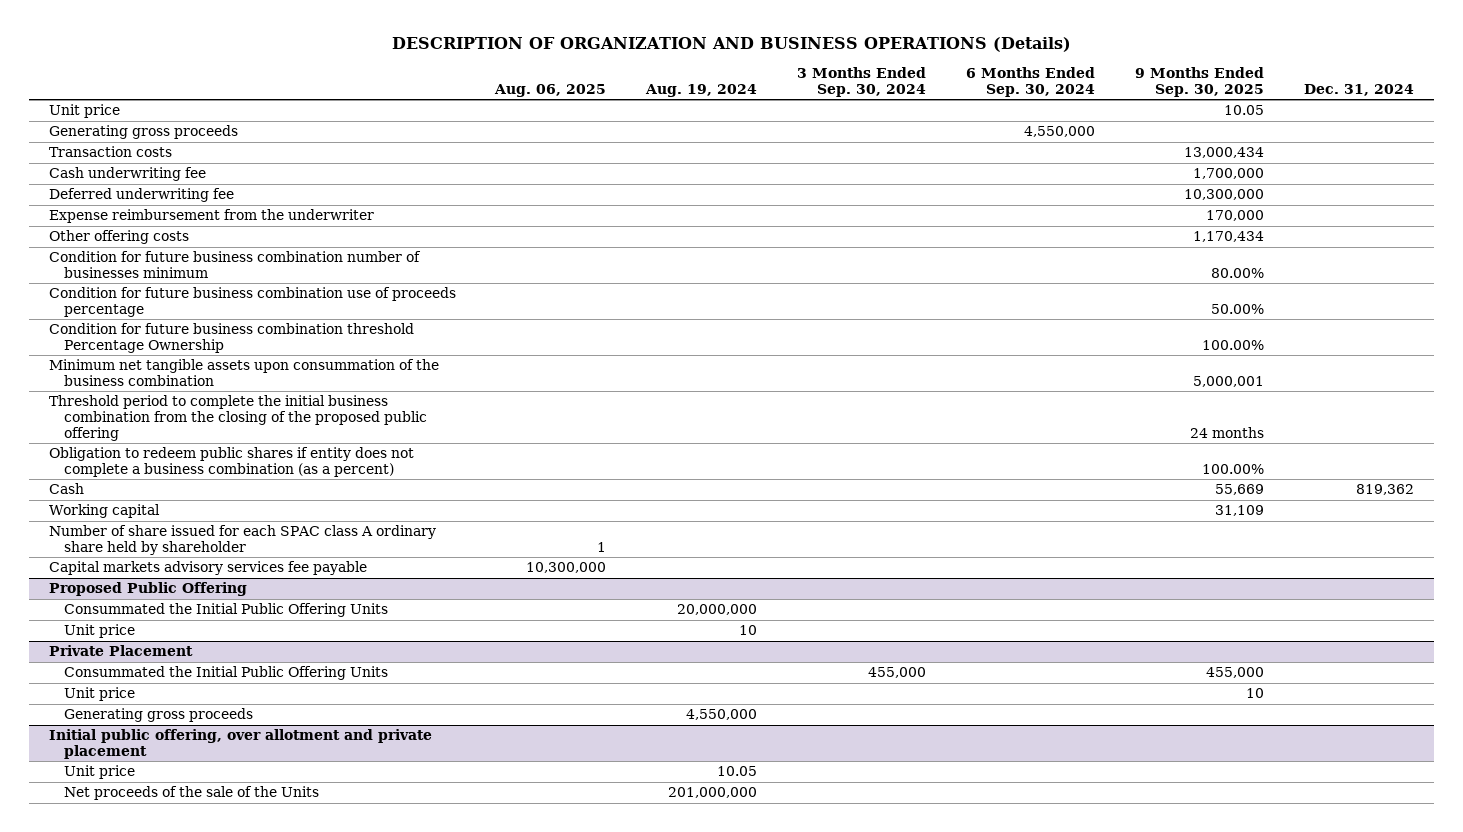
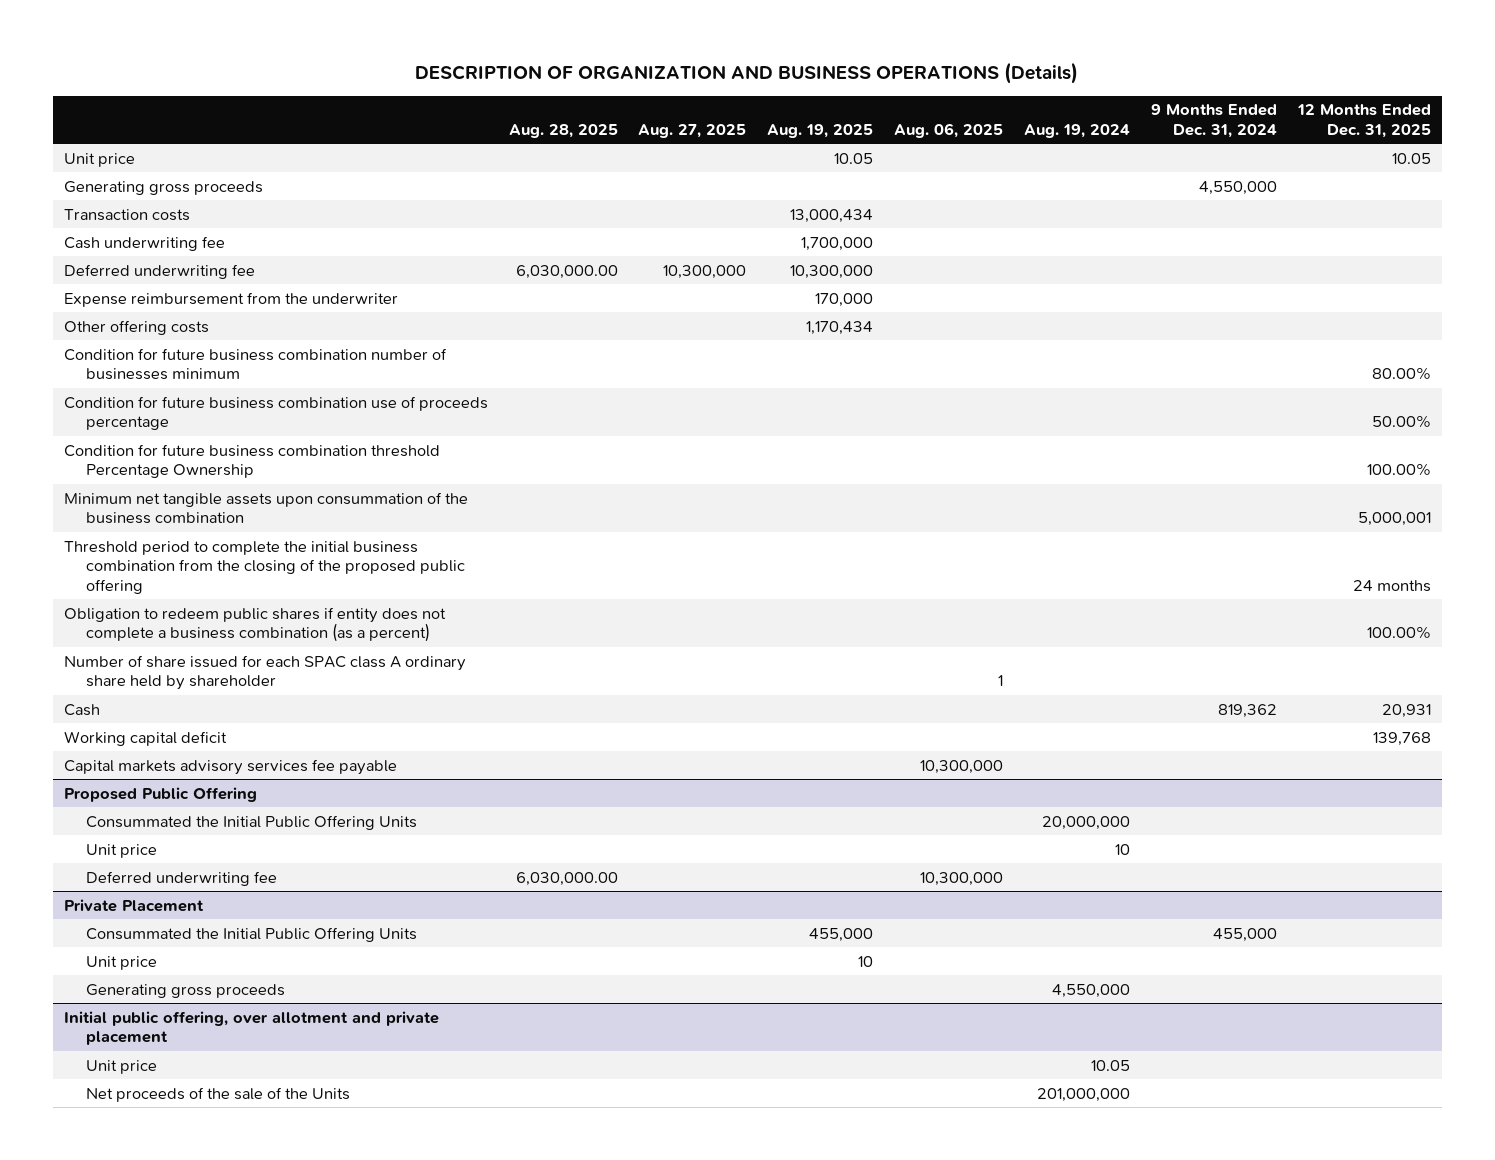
[797,67,927,97] 3 Months Ended Sep. 30, 2024 -> none
[966,67,1096,97] 6 Months Ended Sep. 30, 2024 -> none
[1135,67,1265,97] 9 Months Ended Sep. 30, 2025 -> none
[1304,83,1415,96] Dec. 31, 2024 -> none
none -> [508,123,618,138] Aug. 28, 2025
none -> [638,123,747,138] Aug. 27, 2025
none -> [767,123,874,138] Aug. 19, 2025
none -> [1151,104,1278,138] 9 Months Ended Dec. 31, 2024
none -> [1297,104,1432,138] 12 Months Ended Dec. 31, 2025
[48,504,160,519] Working capital -> none
[48,483,84,495] Cash -> [63,703,100,716] Cash
none -> [63,730,227,746] Working capital deficit
none -> [85,870,277,886] Deferred underwriting fee

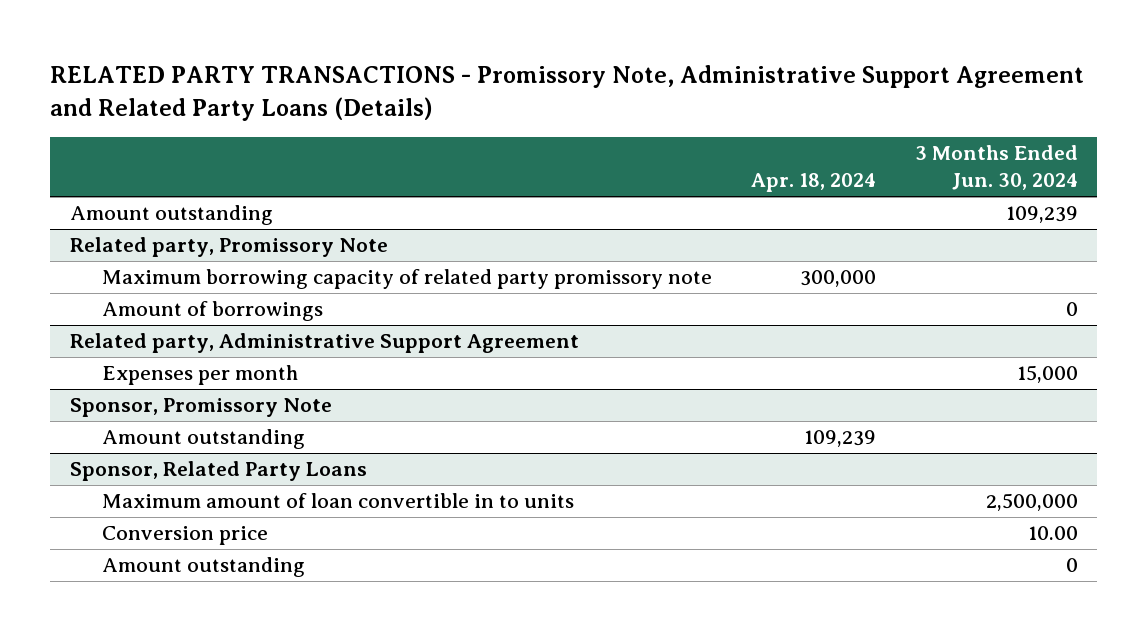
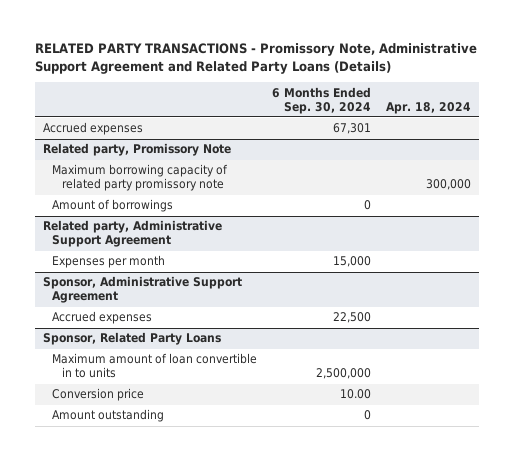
[914,145,1078,191] 3 Months Ended Jun. 30, 2024 -> none
none -> [272,86,372,114] 6 Months Ended Sep. 30, 2024
[69,205,273,226] Amount outstanding -> none
none -> [42,122,143,136] Accrued expenses
[69,398,332,418] Sponsor, Promissory Note -> none
[101,429,305,450] Amount outstanding -> none
none -> [42,276,242,304] Sponsor, Administrative Support Agreement
none -> [52,311,153,325] Accrued expenses

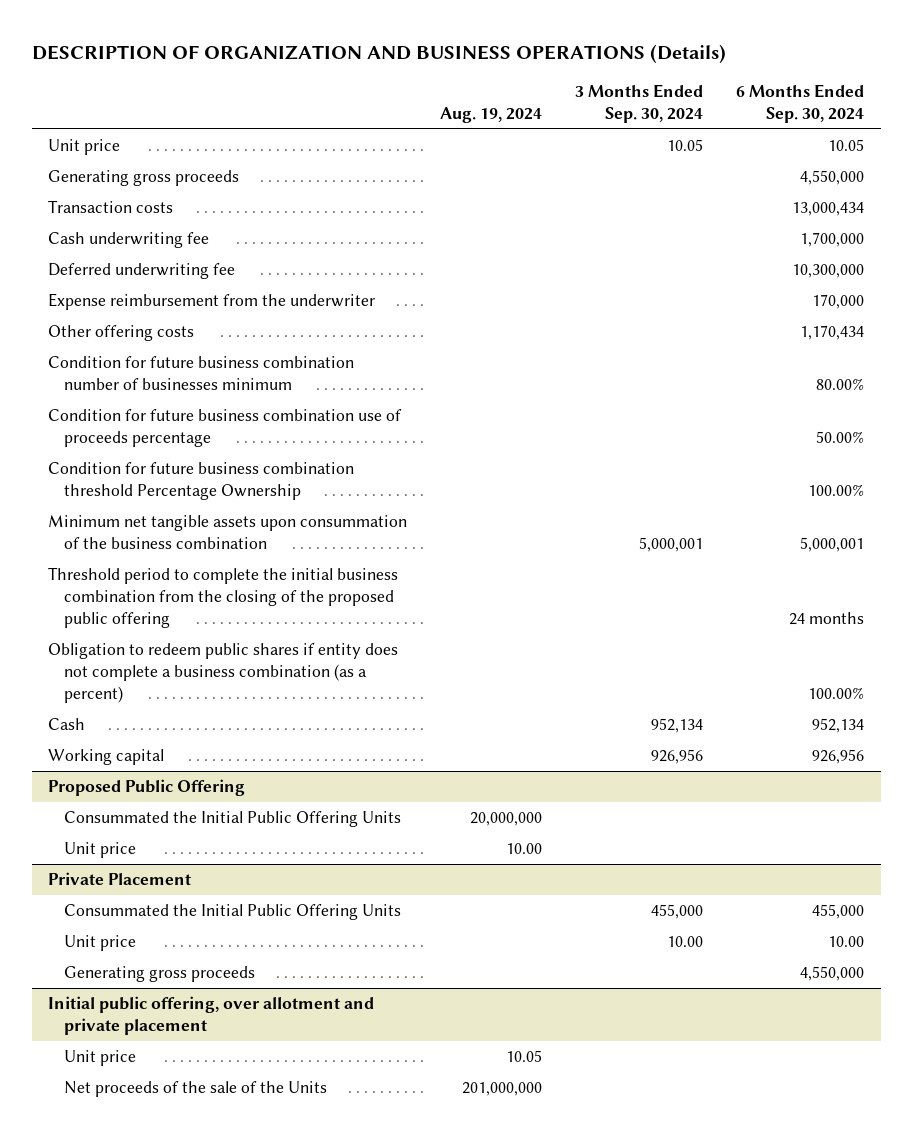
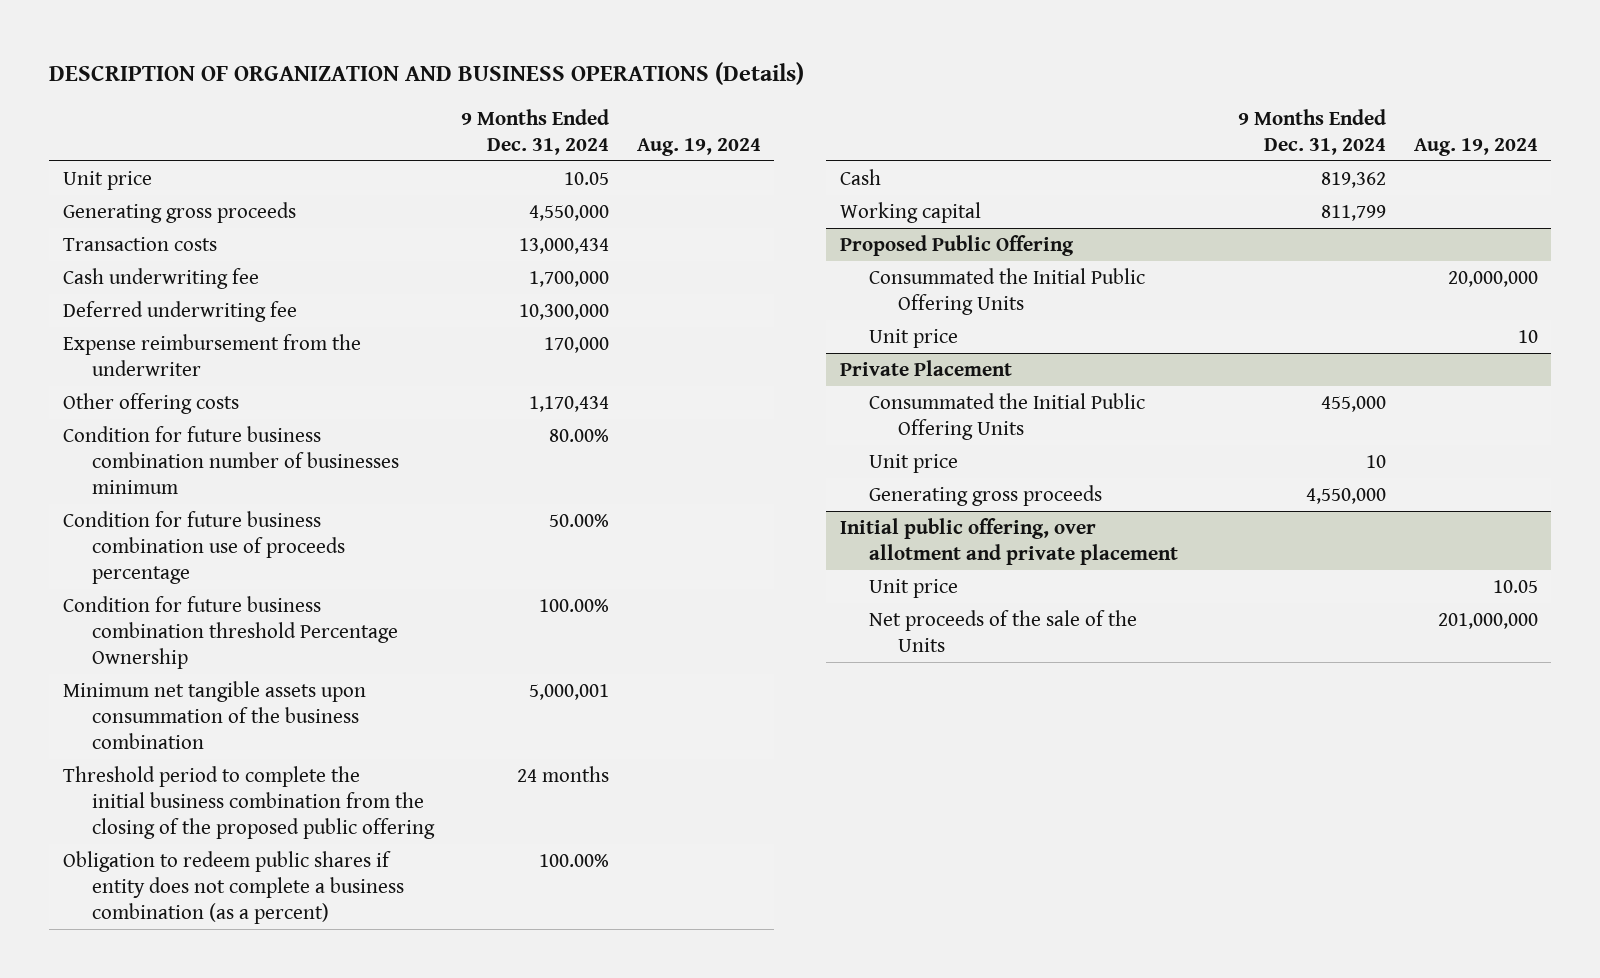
[575,84,704,124] 3 Months Ended Sep. 30, 2024 -> none
[736,84,865,124] 6 Months Ended Sep. 30, 2024 -> none
none -> [461,109,610,155] 9 Months Ended Dec. 31, 2024
[506,843,543,855] 10.00 -> [1517,329,1538,343] 10

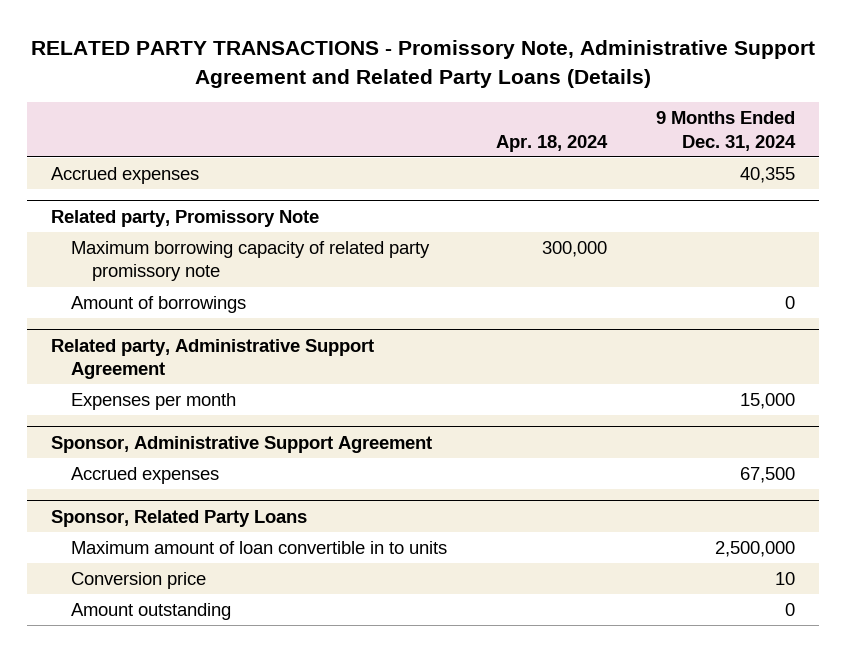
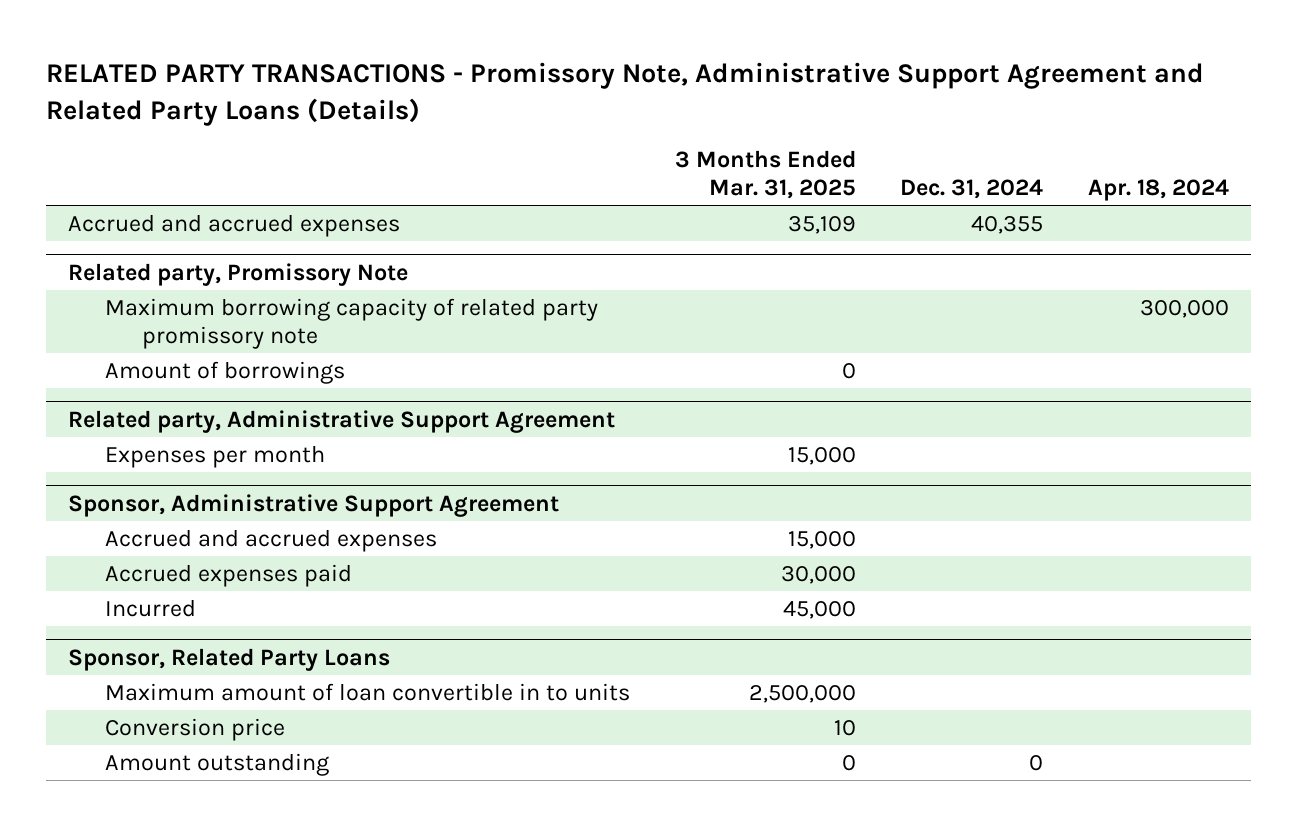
[656,111,797,151] 9 Months Ended Dec. 31, 2024 -> none
none -> [674,150,856,199] 3 Months Ended Mar. 31, 2025
none -> [900,178,1044,199] Dec. 31, 2024
[51,167,200,185] Accrued expenses -> [68,214,401,238] Accrued and accrued expenses
[71,467,220,485] Accrued expenses -> [105,529,438,553] Accrued and accrued expenses
none -> [105,564,353,588] Accrued expenses paid
none -> [105,599,197,618] Incurred

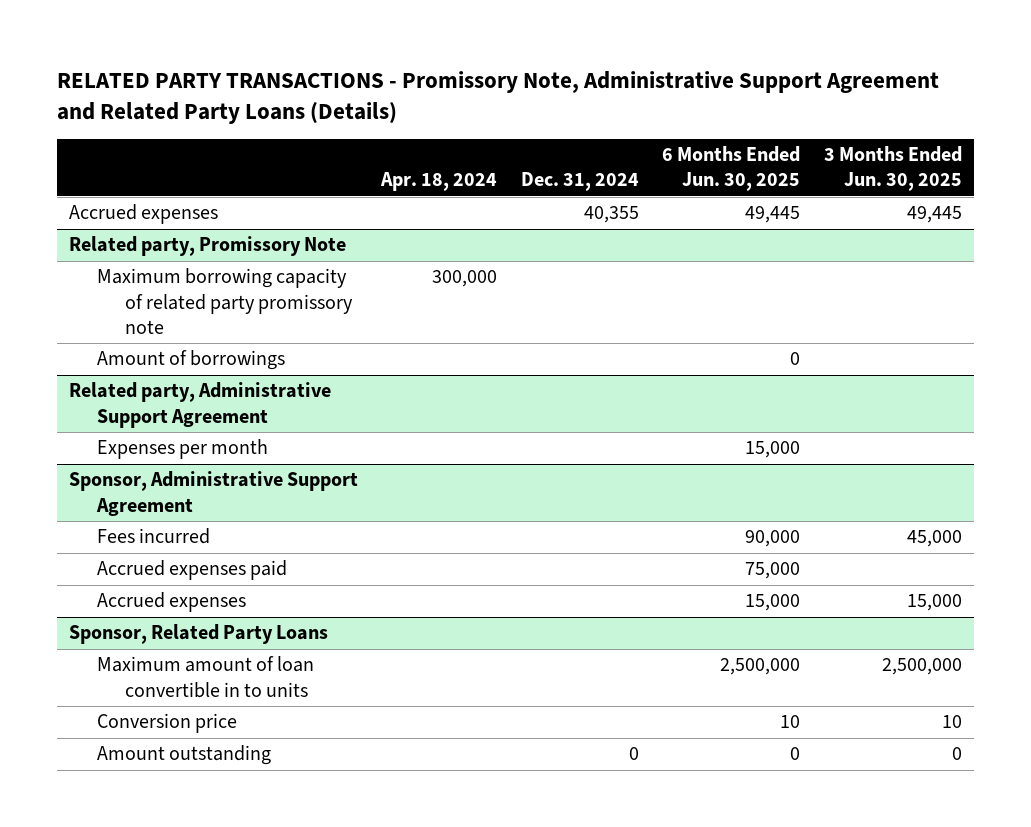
[674,150,856,199] 3 Months Ended Mar. 31, 2025 -> none
none -> [662,146,801,192] 6 Months Ended Jun. 30, 2025
none -> [823,146,962,192] 3 Months Ended Jun. 30, 2025
[68,214,401,238] Accrued and accrued expenses -> [68,204,218,225] Accrued expenses
[105,529,438,553] Accrued and accrued expenses -> none
none -> [96,528,210,545] Fees incurred
[105,599,197,618] Incurred -> none
none -> [96,592,246,613] Accrued expenses

